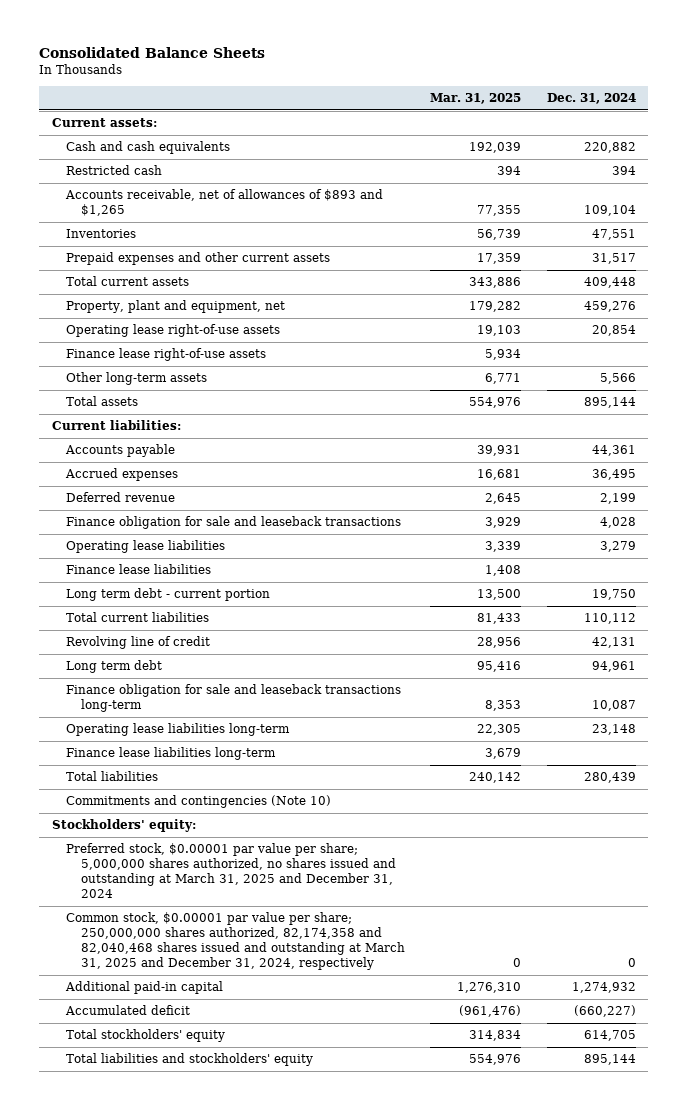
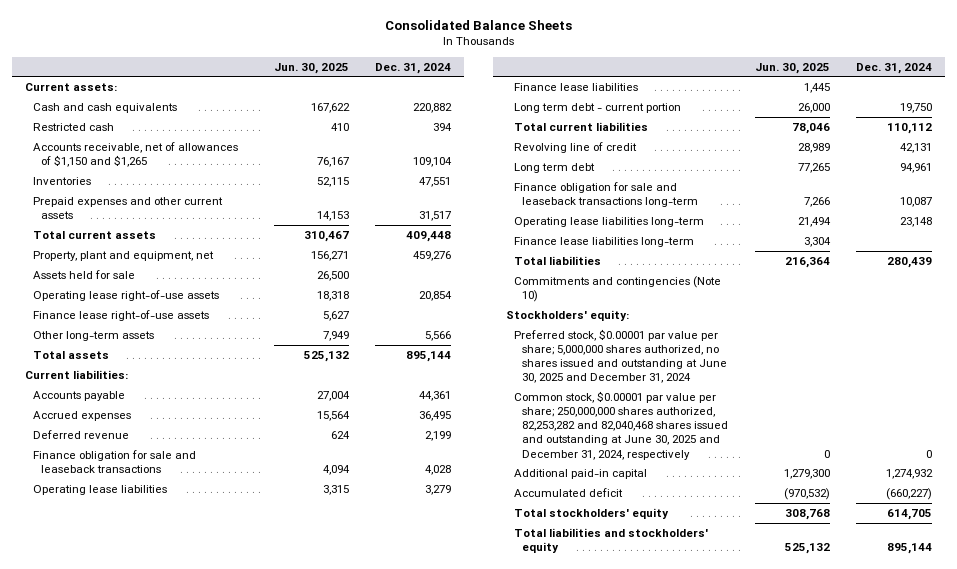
[430,93,522,105] Mar. 31, 2025 -> none
none -> [273,62,349,74] Jun. 30, 2025
[65,189,384,217] Accounts receivable, net of allowances of $893 and $1,265 -> [33,141,239,168] Accounts receivable, net of allowances of $1,150 and $1,265
none -> [33,269,136,279] Assets held for sale
[66,843,396,899] Preferred stock, $0.00001 par value per share; 5,000,000 shares authorized, no shares issued and outstanding at March 31, 2025 and December 31, 2024 -> [514,328,728,384] Preferred stock, $0.00001 par value per share; 5,000,000 shares authorized, no shares issued and outstanding at June 30, 2025 and December 31, 2024
[66,912,405,971] Common stock, $0.00001 par value per share; 250,000,000 shares authorized, 82,174,358 and 82,040,468 shares issued and outstanding at March 31, 2025 and December 31, 2024, respectively -> [514,390,729,460] Common stock, $0.00001 par value per share; 250,000,000 shares authorized, 82,253,282 and 82,040,468 shares issued and outstanding at June 30, 2025 and December 31, 2024, respectively

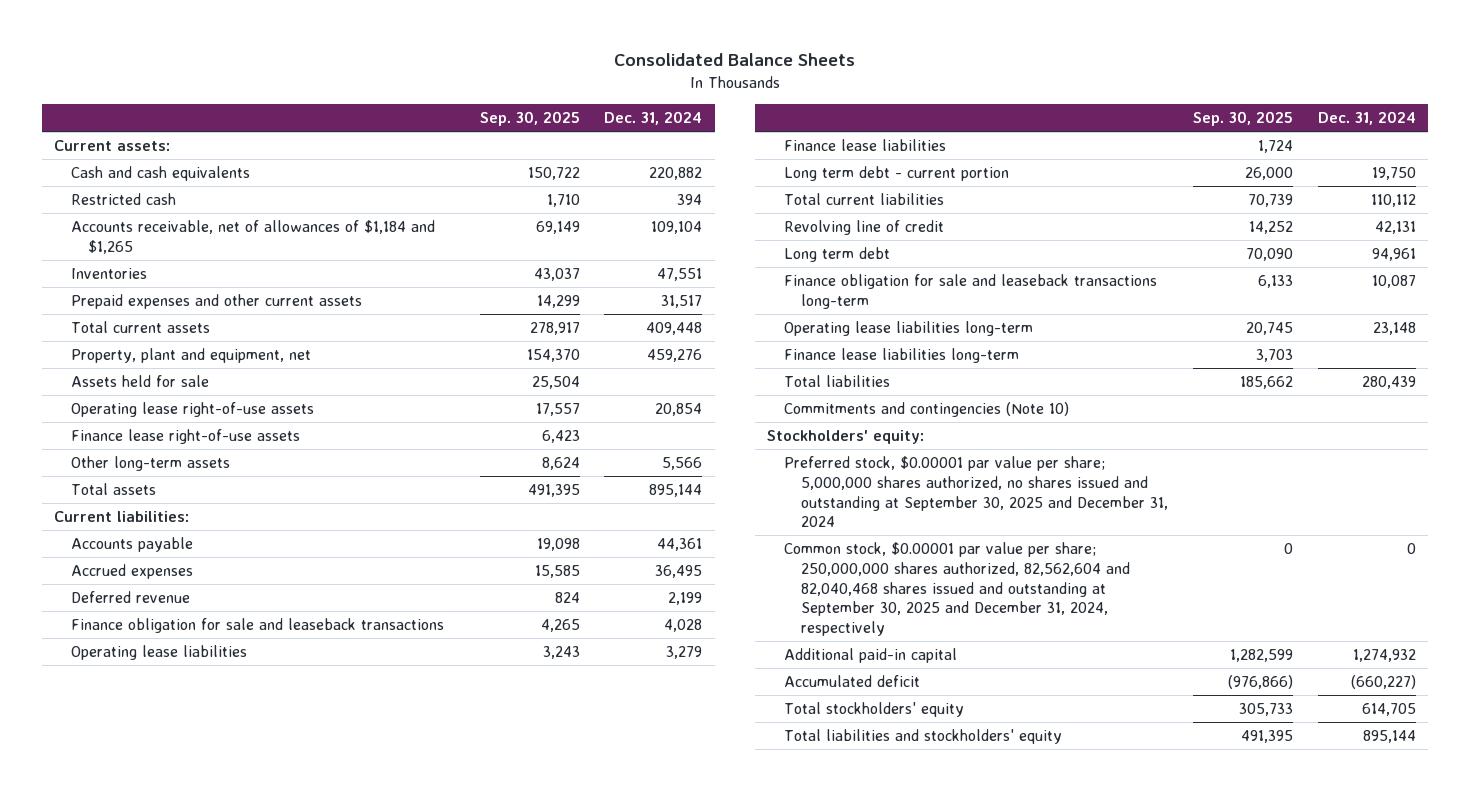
[273,62,349,74] Jun. 30, 2025 -> none
none -> [479,111,580,127] Sep. 30, 2025
[33,141,239,168] Accounts receivable, net of allowances of $1,150 and $1,265 -> [70,220,435,254] Accounts receivable, net of allowances of $1,184 and $1,265
[514,328,728,384] Preferred stock, $0.00001 par value per share; 5,000,000 shares authorized, no shares issued and outstanding at June 30, 2025 and December 31, 2024 -> [784,456,1168,528] Preferred stock, $0.00001 par value per share; 5,000,000 shares authorized, no shares issued and outstanding at September 30, 2025 and December 31, 2024
[514,390,729,460] Common stock, $0.00001 par value per share; 250,000,000 shares authorized, 82,253,282 and 82,040,468 shares issued and outstanding at June 30, 2025 and December 31, 2024, respectively -> [784,542,1130,636] Common stock, $0.00001 par value per share; 250,000,000 shares authorized, 82,562,604 and 82,040,468 shares issued and outstanding at September 30, 2025 and December 31, 2024, respectively

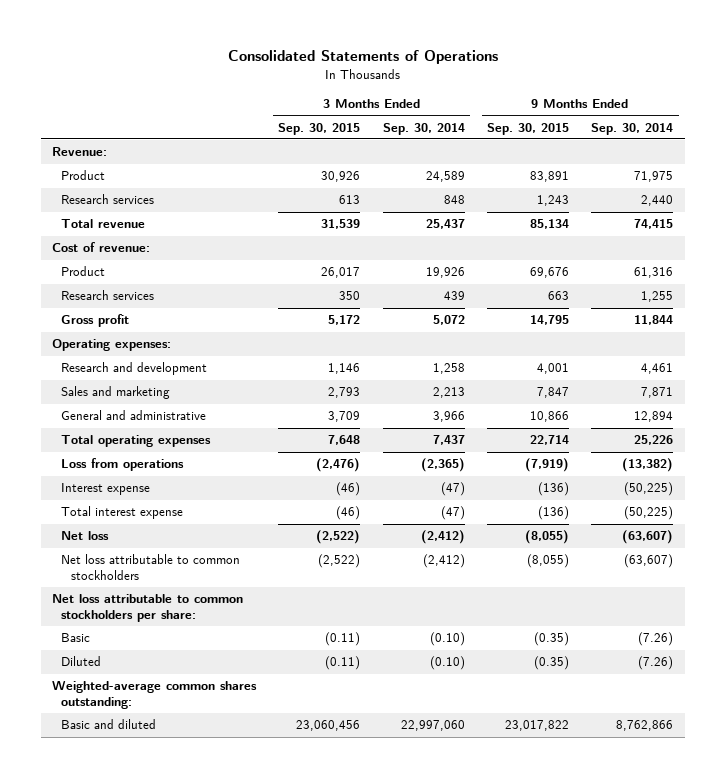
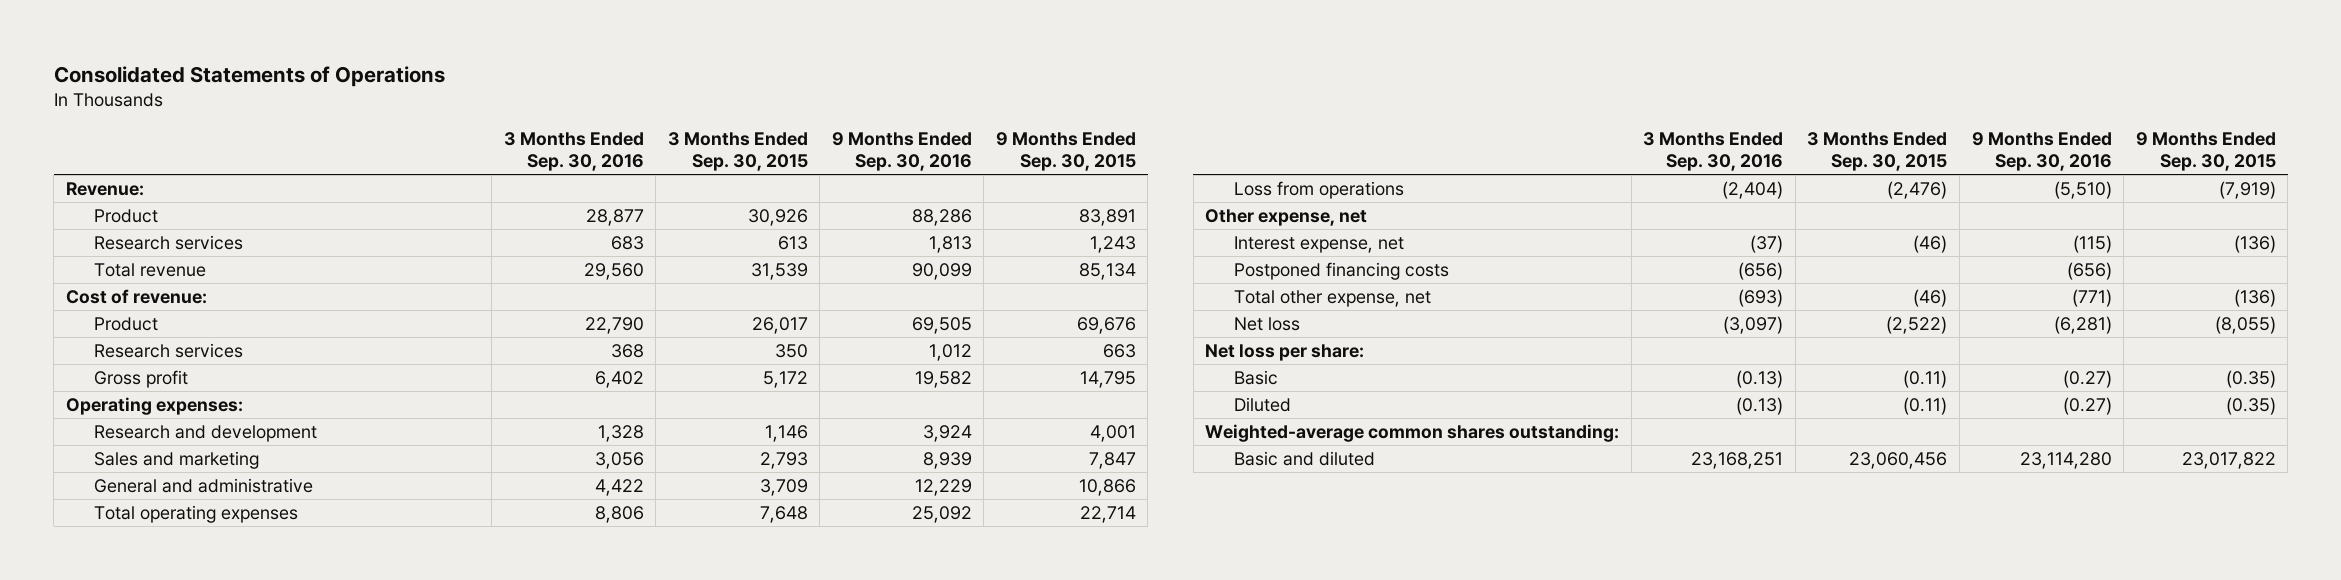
[382,122,465,135] Sep. 30, 2014 -> none
[591,122,674,135] Sep. 30, 2014 -> none
none -> [503,131,644,172] 3 Months Ended Sep. 30, 2016
none -> [831,131,972,172] 9 Months Ended Sep. 30, 2016
none -> [1205,209,1368,227] Other expense, net
[61,483,151,496] Interest expense -> [1233,236,1404,254] Interest expense, net
none -> [1233,262,1449,281] Postponed financing costs
[61,506,184,520] Total interest expense -> [1233,290,1431,308] Total other expense, net
[61,554,241,580] Net loss attributable to common stockholders -> none
[52,594,244,622] Net loss attributable to common stockholders per share: -> [1205,344,1365,362] Net loss per share:

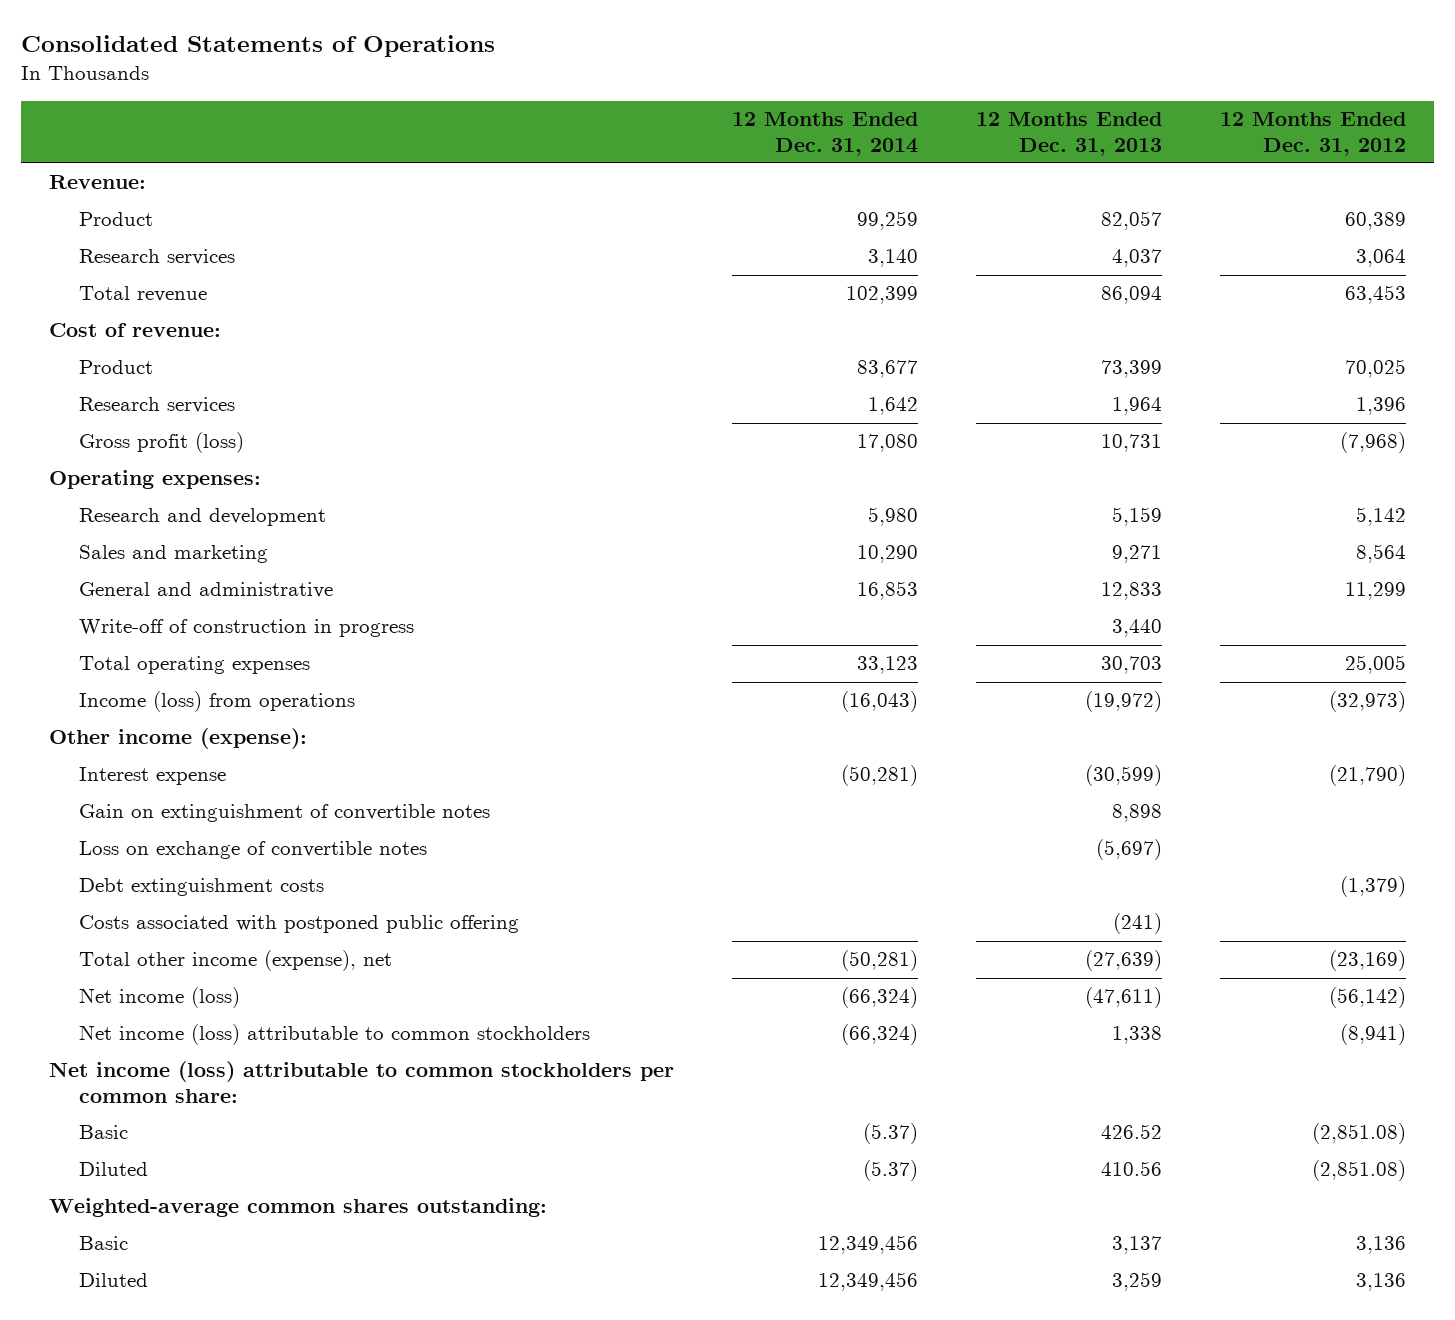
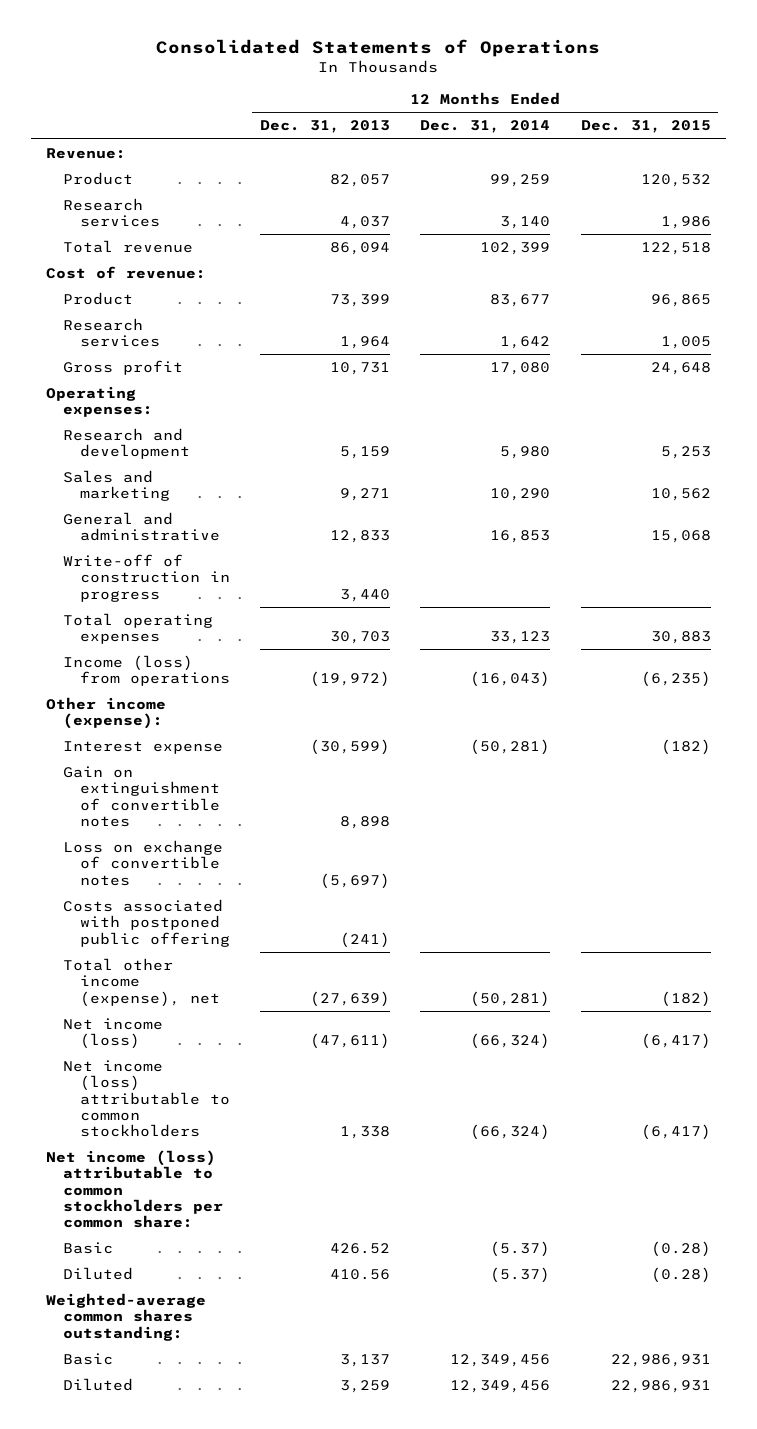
[1219,112,1406,156] 12 Months Ended Dec. 31, 2012 -> none
none -> [580,120,711,134] Dec. 31, 2015
[79,432,245,454] Gross profit (loss) -> [62,359,183,375] Gross profit
[79,878,325,897] Debt extinguishment costs -> none

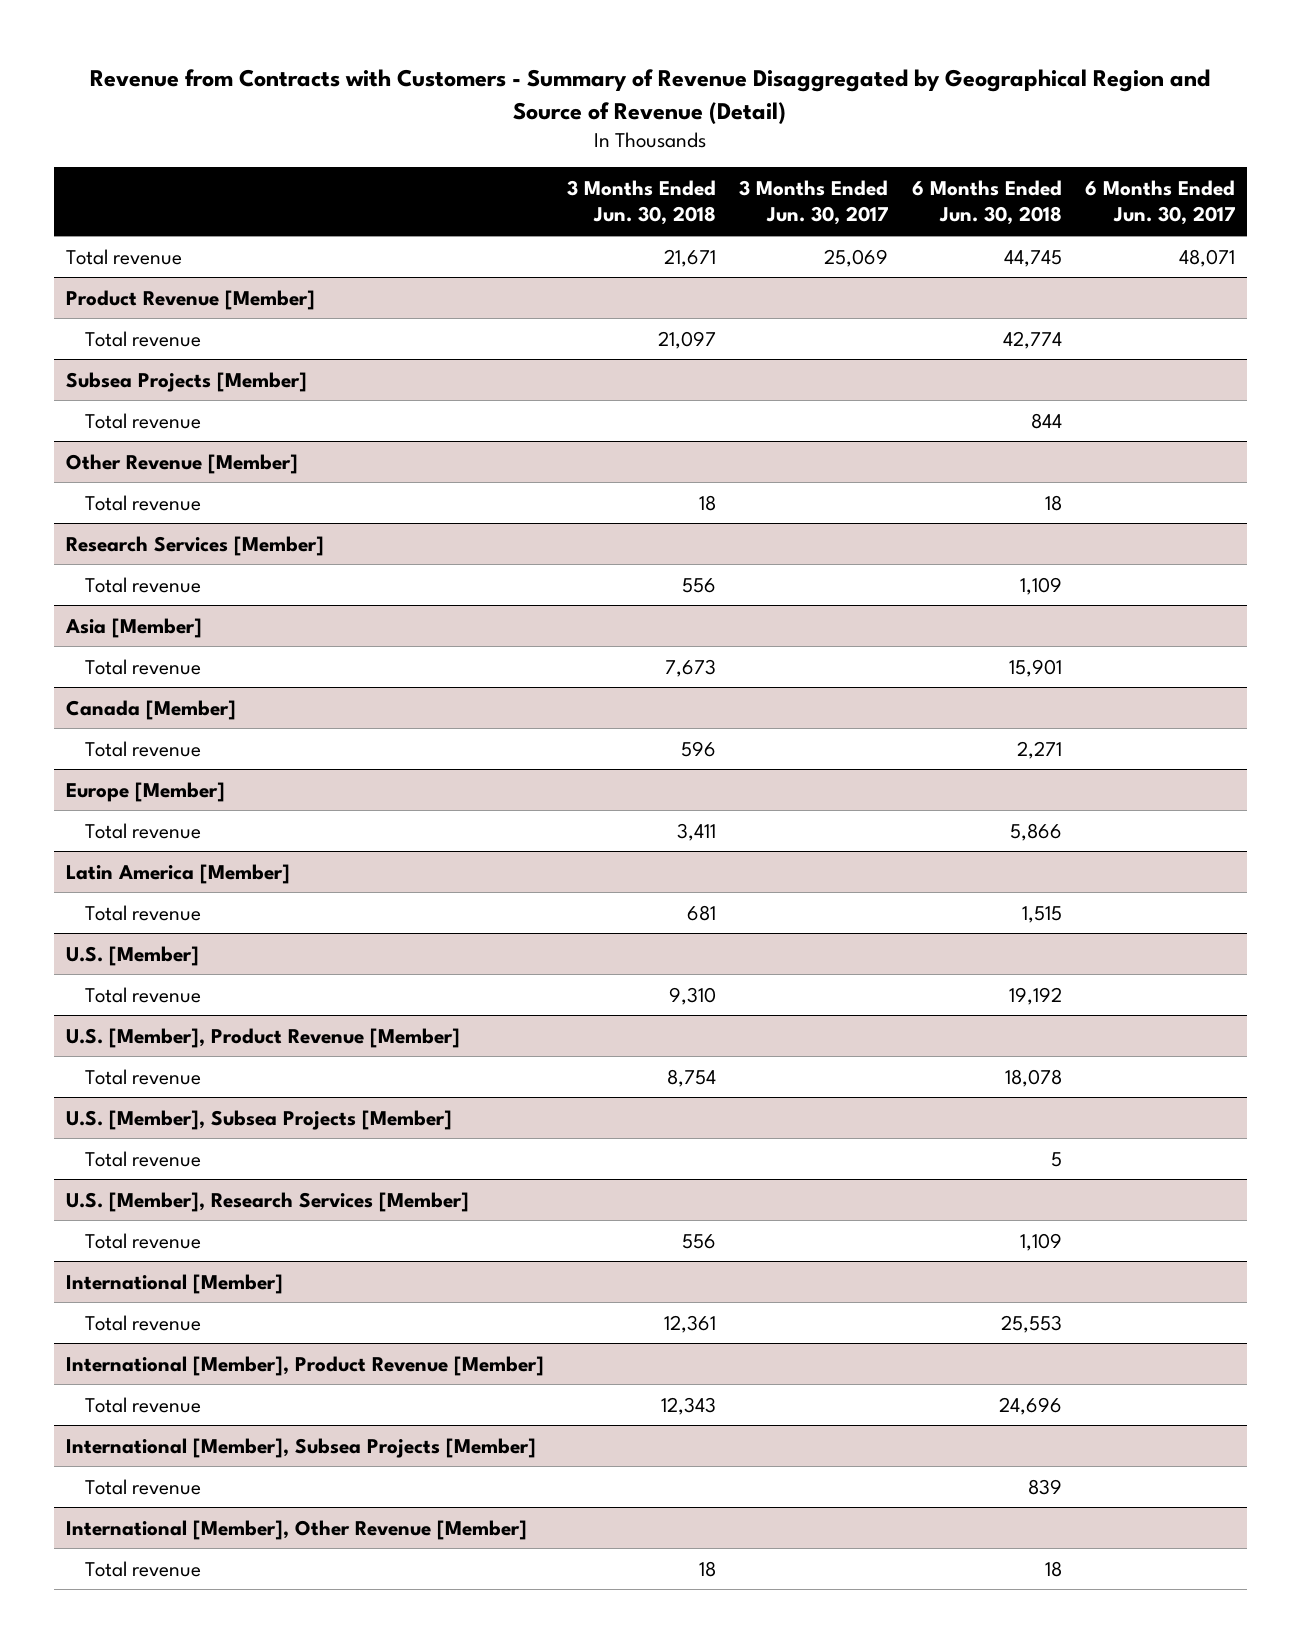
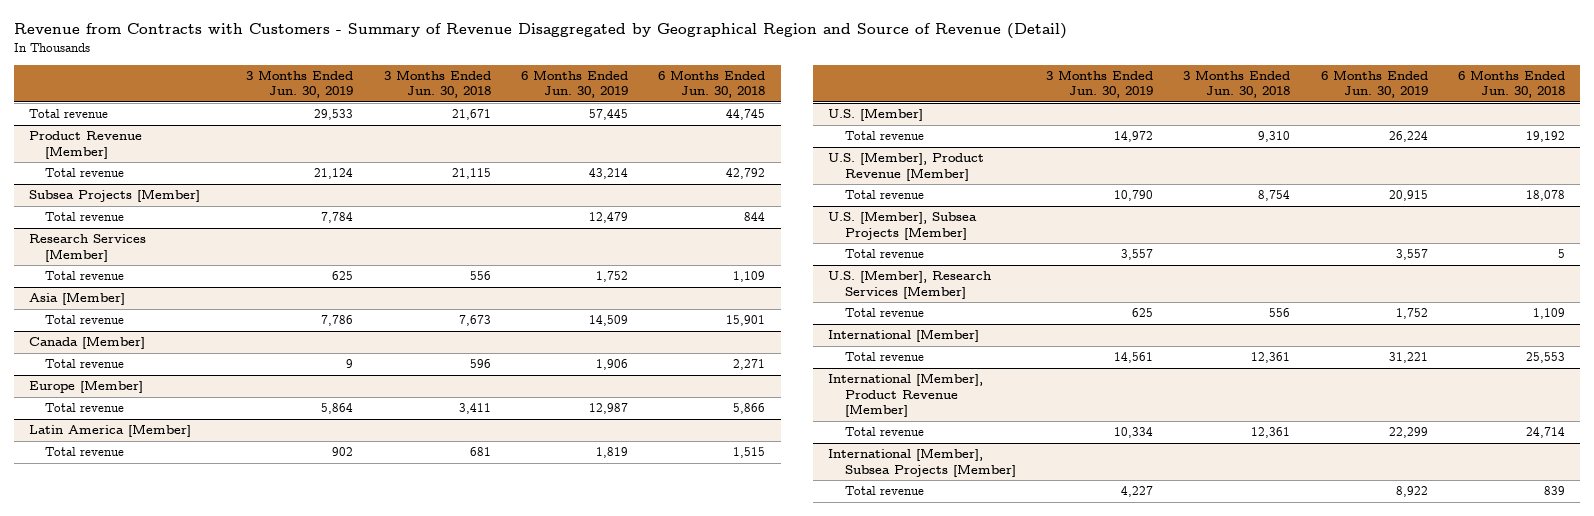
[739,179,889,226] 3 Months Ended Jun. 30, 2017 -> none
[1084,179,1235,226] 6 Months Ended Jun. 30, 2017 -> none
none -> [246,70,354,99] 3 Months Ended Jun. 30, 2019
none -> [521,70,629,99] 6 Months Ended Jun. 30, 2019
[658,330,717,349] 21,097 -> [451,168,491,180] 21,115
[1002,330,1062,349] 42,774 -> [726,168,766,180] 42,792
[65,453,298,474] Other Revenue [Member] -> none
[85,494,202,511] Total revenue -> none
[661,1396,717,1415] 12,343 -> [1251,427,1291,439] 12,361
[998,1396,1062,1415] 24,696 -> [1526,427,1566,439] 24,714
[65,1519,527,1540] International [Member], Other Revenue [Member] -> none
[85,1560,202,1577] Total revenue -> none

